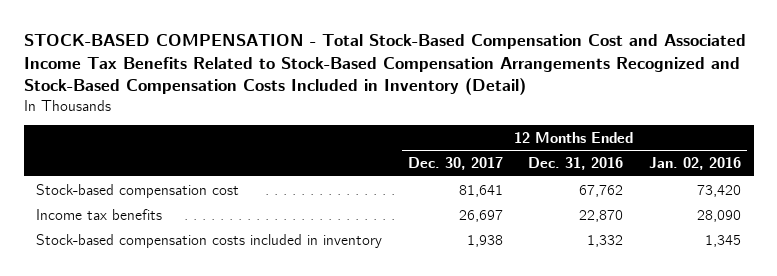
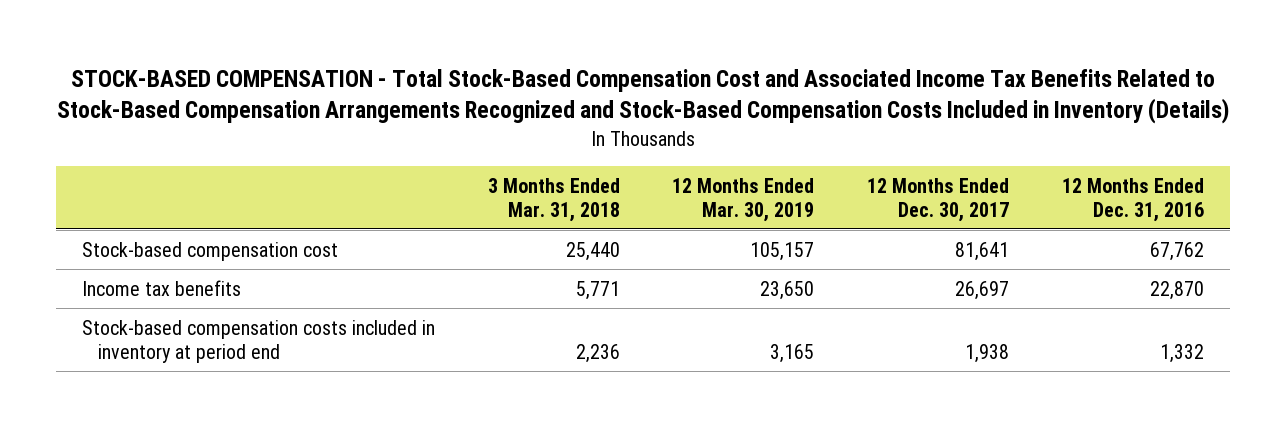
[23,34,746,96] STOCK-BASED COMPENSATION - Total Stock-Based Compensation Cost and Associated Income Tax Benefits Related to Stock-Based Compensation Arrangements Recognized and Stock-Based Compensation Costs Included in Inventory (Detail) -> [56,69,1229,125] STOCK-BASED COMPENSATION - Total Stock-Based Compensation Cost and Associated Income Tax Benefits Related to Stock-Based Compensation Arrangements Recognized and Stock-Based Compensation Costs Included in Inventory (Details)
[648,157,741,171] Jan. 02, 2016 -> none
none -> [487,177,620,222] 3 Months Ended Mar. 31, 2018
none -> [672,177,815,222] 12 Months Ended Mar. 30, 2019
[36,233,383,248] Stock-based compensation costs included in inventory -> [81,319,435,363] Stock-based compensation costs included in inventory at period end

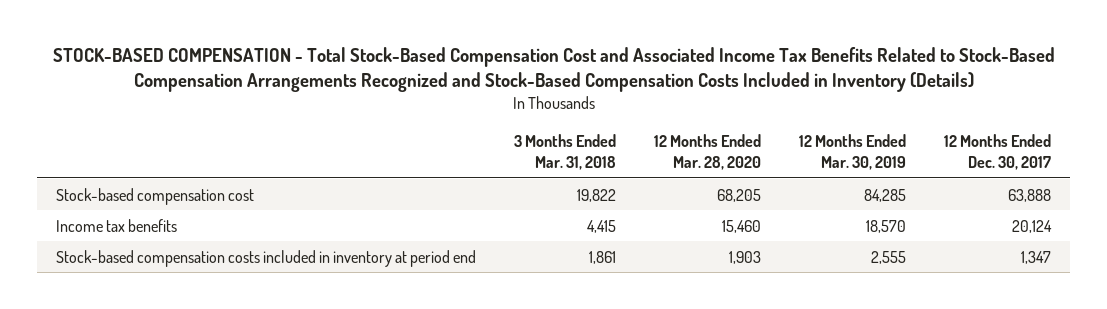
[1061,177,1204,222] 12 Months Ended Dec. 31, 2016 -> none
none -> [654,133,762,170] 12 Months Ended Mar. 28, 2020
[565,241,620,261] 25,440 -> [577,188,617,202] 19,822
[750,241,815,261] 105,157 -> [864,188,907,202] 84,285
[955,241,1010,261] 81,641 -> [1007,188,1051,202] 63,888
[575,280,620,300] 5,771 -> [587,219,617,233] 4,415
[760,280,815,300] 23,650 -> [866,219,907,233] 18,570
[955,280,1010,300] 26,697 -> [1011,219,1052,233] 20,124
[575,343,620,363] 2,236 -> [589,250,617,264] 1,861
[770,343,815,363] 3,165 -> [871,250,907,264] 2,555
[965,343,1010,363] 1,938 -> [1020,250,1051,264] 1,347

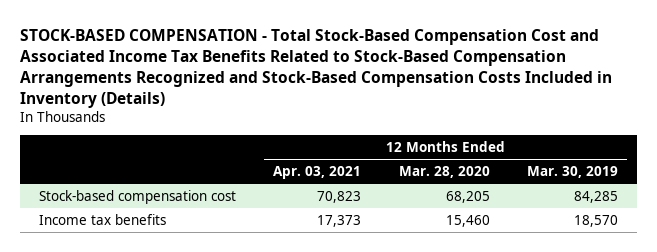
[514,133,617,170] 3 Months Ended Mar. 31, 2018 -> none
[943,133,1051,170] 12 Months Ended Dec. 30, 2017 -> none
none -> [273,166,362,180] Apr. 03, 2021
[56,249,477,267] Stock-based compensation costs included in inventory at period end -> none

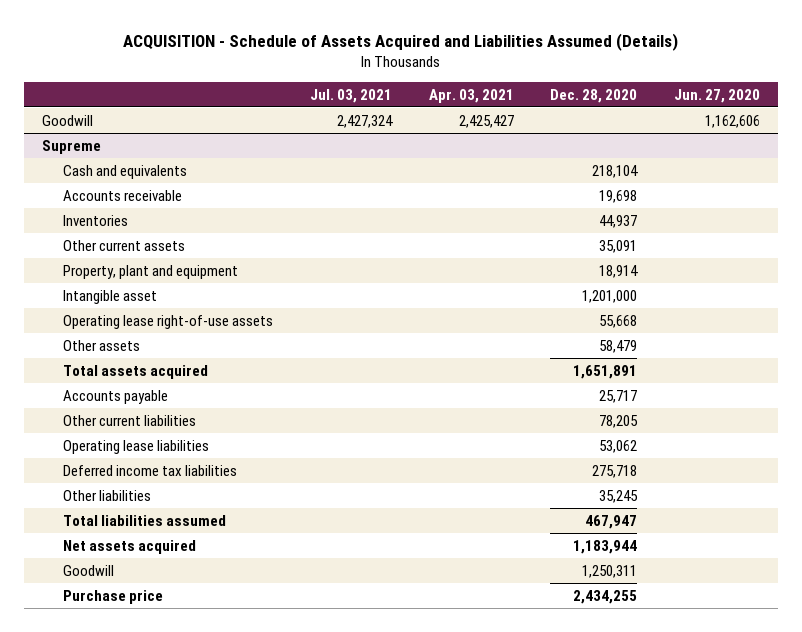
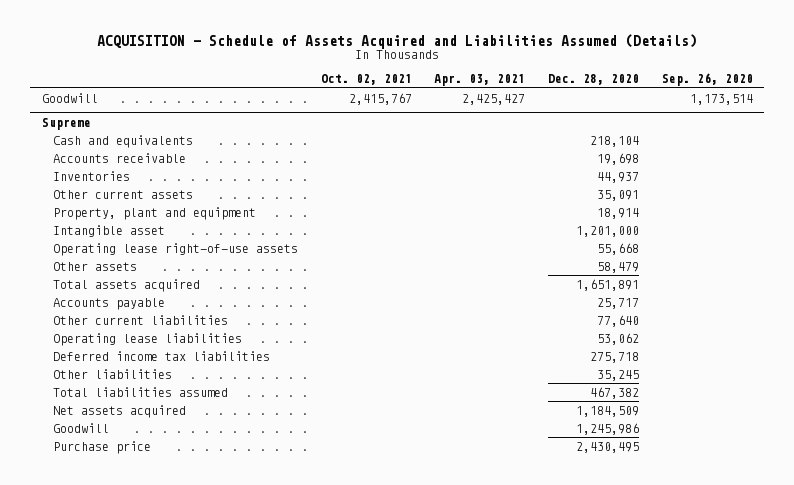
[310,88,393,103] Jul. 03, 2021 -> none
[673,88,760,103] Jun. 27, 2020 -> none
none -> [320,74,412,86] Oct. 02, 2021
none -> [661,73,753,87] Sep. 26, 2020
[599,414,639,428] 78,205 -> [597,314,640,327] 77,640
[585,514,638,529] 467,947 -> [590,386,640,399] 467,382
[573,539,638,554] 1,183,944 -> [576,405,640,417] 1,184,509
[582,564,638,578] 1,250,311 -> [576,422,640,435] 1,245,986
[573,589,638,604] 2,434,255 -> [576,441,640,453] 2,430,495

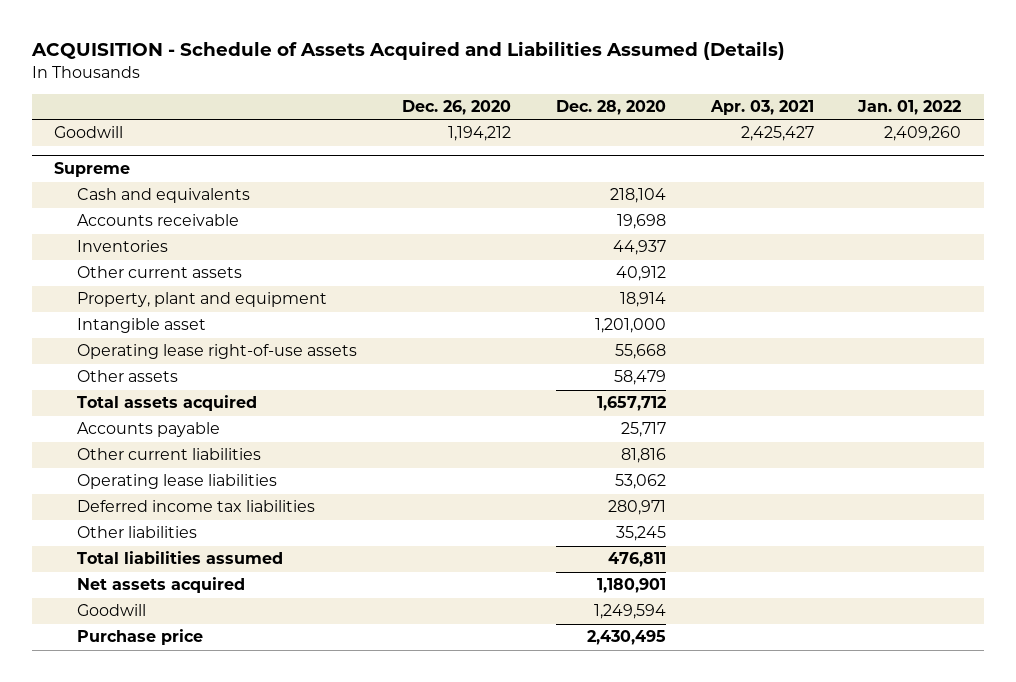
[320,74,412,86] Oct. 02, 2021 -> none
[661,73,753,87] Sep. 26, 2020 -> none
none -> [401,99,511,115] Dec. 26, 2020
none -> [857,99,962,115] Jan. 01, 2022
[597,189,640,201] 35,091 -> [615,266,666,282] 40,912
[576,278,640,291] 1,651,891 -> [596,396,666,412] 1,657,712
[597,314,640,327] 77,640 -> [620,448,666,464] 81,816
[590,351,640,363] 275,718 -> [607,500,666,516] 280,971
[590,386,640,399] 467,382 -> [607,552,666,568] 476,811
[576,405,640,417] 1,184,509 -> [596,578,666,594] 1,180,901
[576,422,640,435] 1,245,986 -> [593,604,666,620] 1,249,594

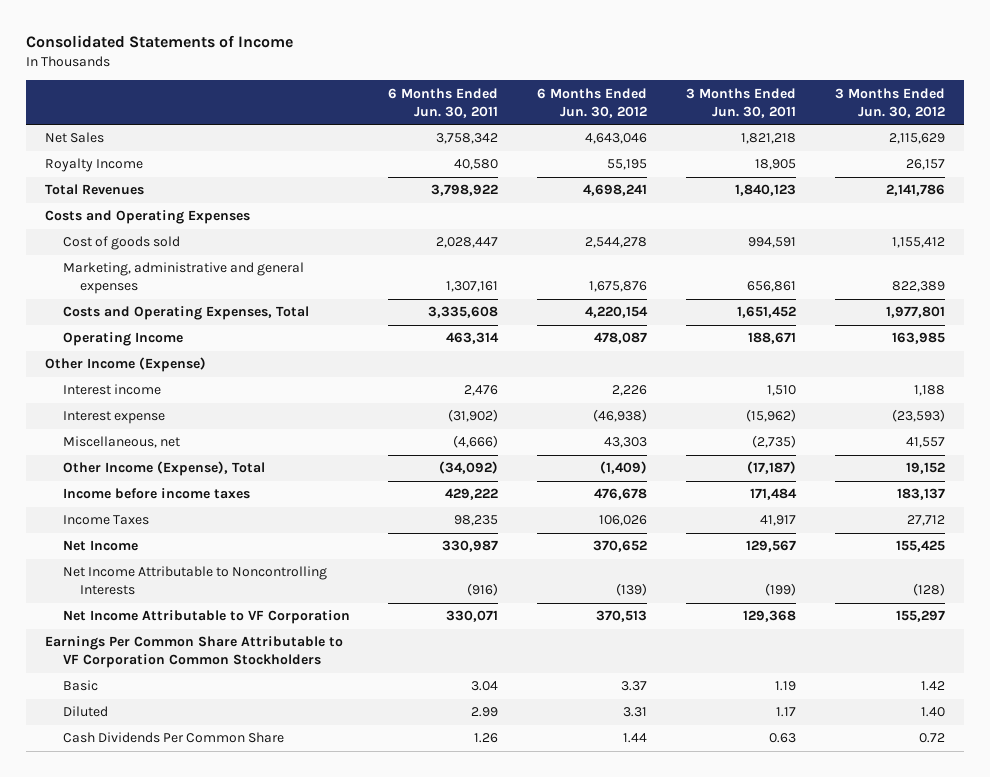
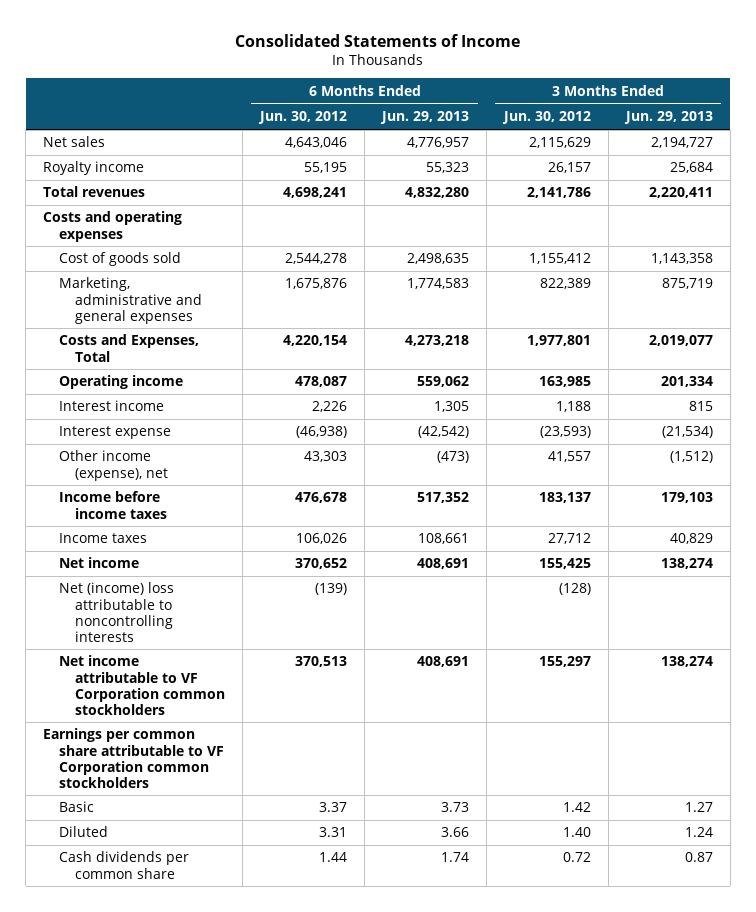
[388,87,499,118] 6 Months Ended Jun. 30, 2011 -> none
[686,87,797,118] 3 Months Ended Jun. 30, 2011 -> none
none -> [379,111,469,125] Jun. 29, 2013
none -> [623,111,713,125] Jun. 29, 2013
[45,132,105,144] Net Sales -> [42,136,105,148] Net sales
[45,158,144,173] Royalty Income -> [42,161,144,176] Royalty income
[45,184,145,196] Total Revenues -> [42,186,145,198] Total revenues
[45,210,251,225] Costs and Operating Expenses -> [42,211,182,242] Costs and operating expenses
[45,357,207,373] Other Income (Expense) -> none
[62,306,309,321] Costs and Operating Expenses, Total -> [59,334,200,362] Costs and Expenses, Total
[62,332,183,347] Operating Income -> [59,375,184,390] Operating income
[62,461,265,477] Other Income (Expense), Total -> none
[62,436,180,449] Miscellaneous, net -> [59,450,169,481] Other income (expense), net
[62,515,149,526] Income Taxes -> [59,533,148,544] Income taxes
[62,540,138,552] Net Income -> [59,557,140,569] Net income
[62,566,327,596] Net Income Attributable to Noncontrolling Interests -> [59,582,175,642] Net (income) loss attributable to noncontrolling interests
[62,610,350,625] Net Income Attributable to VF Corporation -> [59,655,226,715] Net income attributable to VF Corporation common stockholders
[45,636,344,669] Earnings Per Common Share Attributable to VF Corporation Common Stockholders -> [42,728,225,788] Earnings per common share attributable to VF Corporation common stockholders
[62,732,284,744] Cash Dividends Per Common Share -> [59,851,190,879] Cash dividends per common share

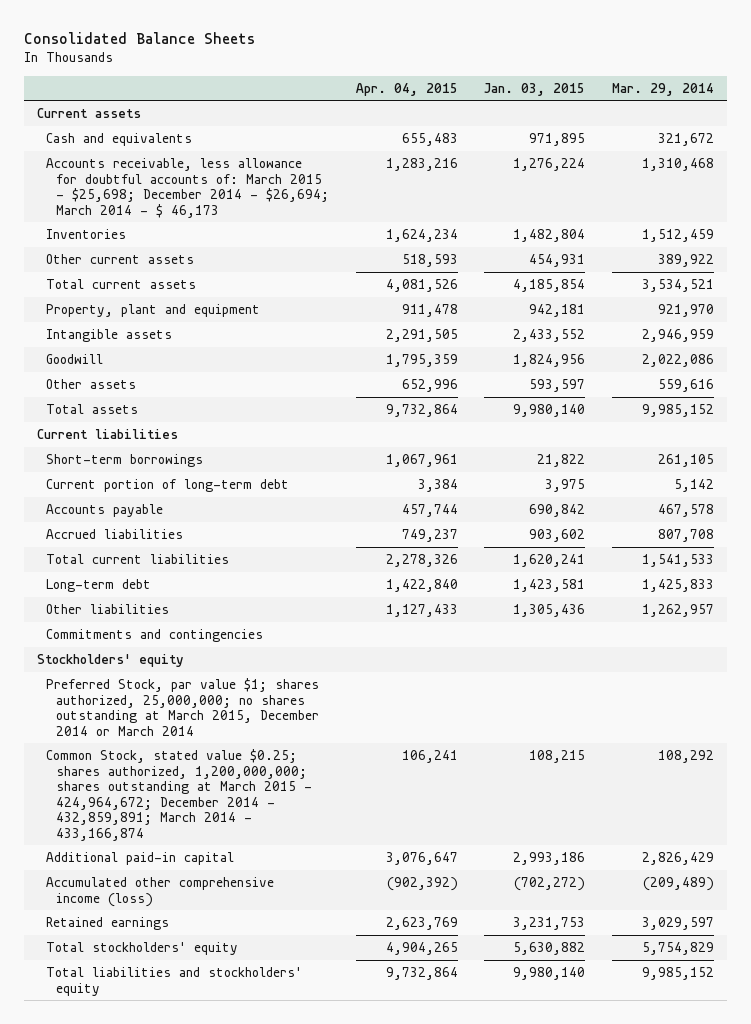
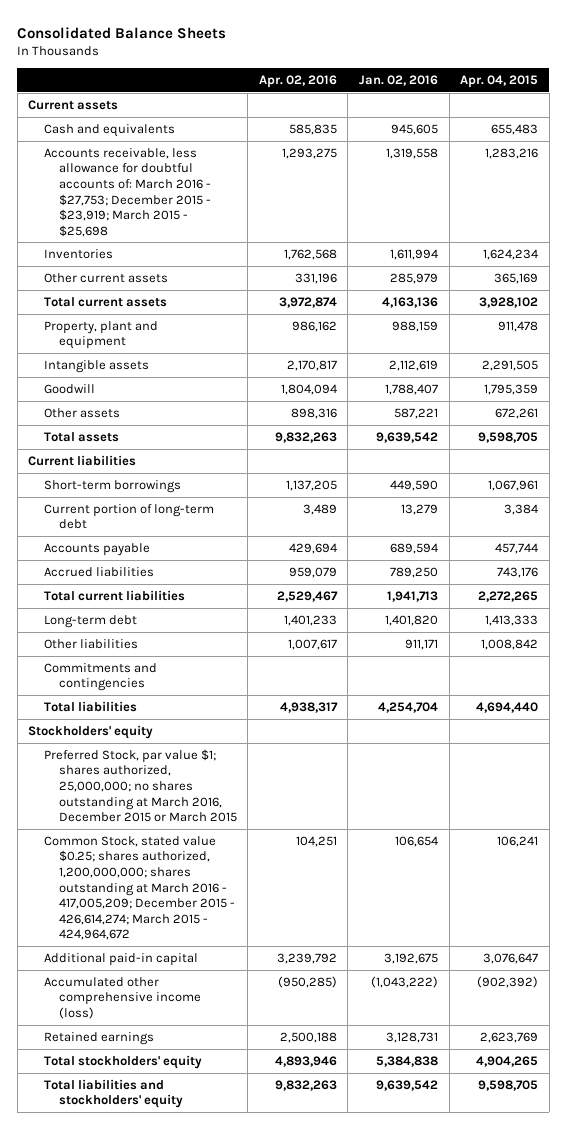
[484,82,586,96] Jan. 03, 2015 -> none
[612,82,715,96] Mar. 29, 2014 -> none
none -> [258,75,337,89] Apr. 02, 2016
none -> [358,75,438,87] Jan. 02, 2016
[46,157,329,218] Accounts receivable, less allowance for doubtful accounts of: March 2015 - $25,698; December 2014 - $26,694; March 2014 - $ 46,173 -> [43,147,211,237] Accounts receivable, less allowance for doubtful accounts of: March 2016 - $27,753; December 2015 - $23,919; March 2015 - $25,698
[401,253,458,267] 518,593 -> [494,272,539,284] 365,169
[385,278,458,292] 4,081,526 -> [479,296,539,308] 3,928,102
[401,378,458,392] 652,996 -> [495,407,539,419] 672,261
[385,403,458,417] 9,732,864 -> [478,431,539,443] 9,598,705
[401,528,458,542] 749,237 -> [497,566,539,578] 743,176
[385,553,458,567] 2,278,326 -> [478,590,539,602] 2,272,265
[385,578,458,592] 1,422,840 -> [485,614,539,626] 1,413,333
[385,603,458,617] 1,127,433 -> [481,638,539,650] 1,008,842
none -> [43,700,137,712] Total liabilities
[46,677,320,736] Preferred Stock, par value $1; shares authorized, 25,000,000; no shares outstanding at March 2015, December 2014 or March 2014 -> [43,748,237,823] Preferred Stock, par value $1; shares authorized, 25,000,000; no shares outstanding at March 2016, December 2015 or March 2015
[46,748,312,841] Common Stock, stated value $0.25; shares authorized, 1,200,000,000; shares outstanding at March 2015 - 424,964,672; December 2014 - 432,859,891; March 2014 - 433,166,874 -> [43,835,235,941] Common Stock, stated value $0.25; shares authorized, 1,200,000,000; shares outstanding at March 2016 - 417,005,209; December 2015 - 426,614,274; March 2015 - 424,964,672
[385,966,458,980] 9,732,864 -> [478,1079,539,1091] 9,598,705

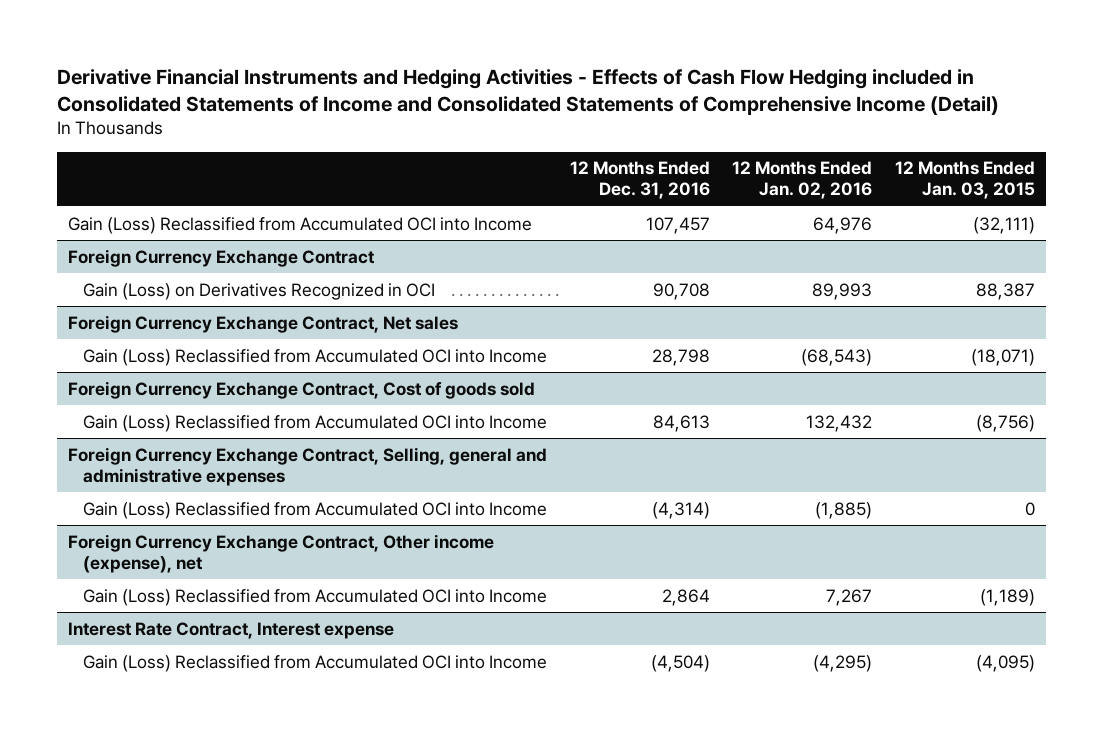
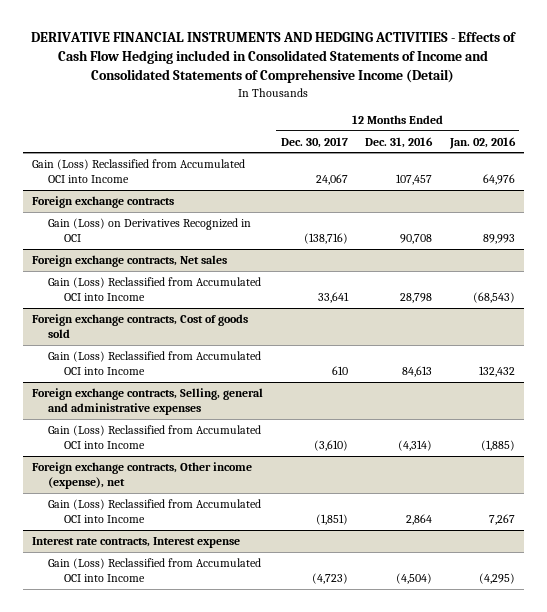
[56,68,999,115] Derivative Financial Instruments and Hedging Activities - Effects of Cash Flow Hedging included in Consolidated Statements of Income and Consolidated Statements of Comprehensive Income (Detail) -> [31,32,517,84] DERIVATIVE FINANCIAL INSTRUMENTS AND HEDGING ACTIVITIES - Effects of Cash Flow Hedging included in Consolidated Statements of Income and Consolidated Statements of Comprehensive Income (Detail)
[894,161,1035,200] 12 Months Ended Jan. 03, 2015 -> none
none -> [280,136,348,148] Dec. 30, 2017
[67,248,375,267] Foreign Currency Exchange Contract -> [32,196,175,209] Foreign exchange contracts
[67,314,458,333] Foreign Currency Exchange Contract, Net sales -> [32,255,228,268] Foreign exchange contracts, Net sales
[67,380,535,399] Foreign Currency Exchange Contract, Cost of goods sold -> [32,314,249,339] Foreign exchange contracts, Cost of goods sold
[67,446,547,486] Foreign Currency Exchange Contract, Selling, general and administrative expenses -> [32,388,264,416] Foreign exchange contracts, Selling, general and administrative expenses
[67,533,494,573] Foreign Currency Exchange Contract, Other income (expense), net -> [32,462,253,490] Foreign exchange contracts, Other income (expense), net
[67,621,394,639] Interest Rate Contract, Interest expense -> [32,537,241,549] Interest rate contracts, Interest expense

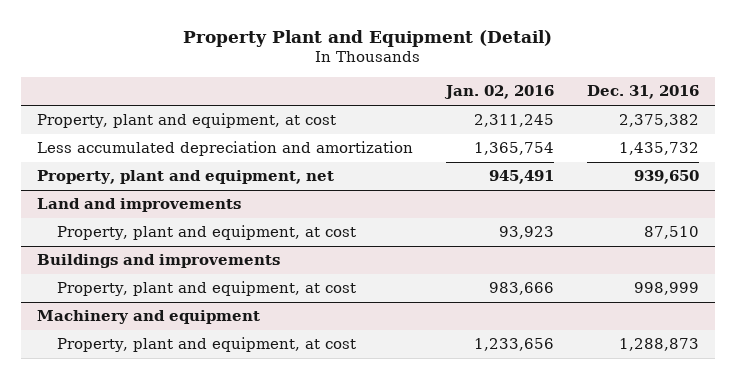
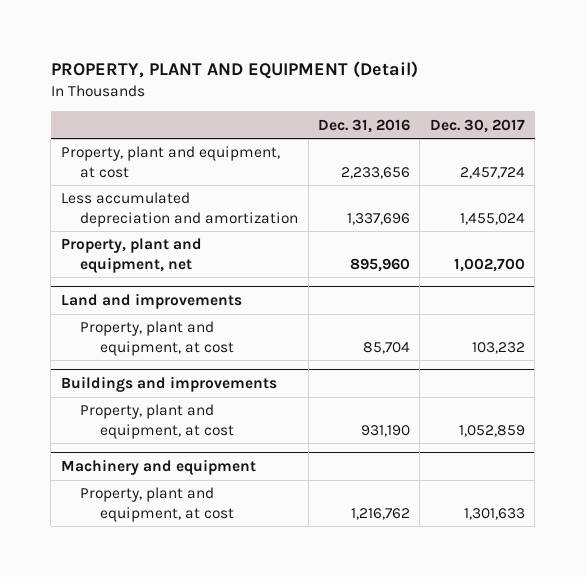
[182,30,552,48] Property Plant and Equipment (Detail) -> [50,60,418,79] PROPERTY, PLANT AND EQUIPMENT (Detail)
[443,85,554,100] Jan. 02, 2016 -> none
none -> [429,118,525,133] Dec. 30, 2017
[618,114,699,128] 2,375,382 -> [341,166,411,179] 2,233,656
[618,142,699,156] 1,435,732 -> [347,212,411,225] 1,337,696
[633,170,699,185] 939,650 -> [350,257,411,272] 895,960
[643,226,699,240] 87,510 -> [363,341,411,354] 85,704
[633,282,699,296] 998,999 -> [361,424,411,437] 931,190
[618,338,699,352] 1,288,873 -> [351,507,411,520] 1,216,762

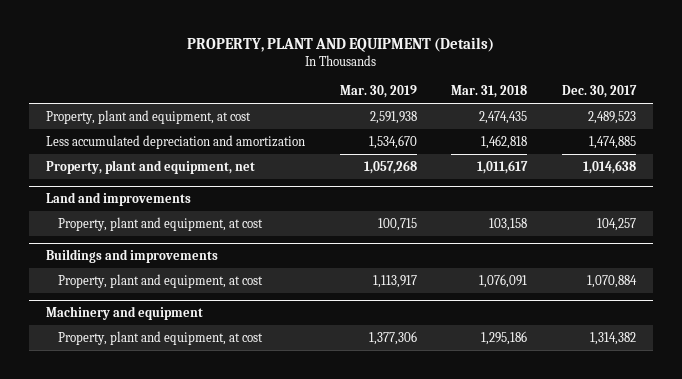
[50,60,418,79] PROPERTY, PLANT AND EQUIPMENT (Detail) -> [187,36,495,52] PROPERTY, PLANT AND EQUIPMENT (Details)
[318,118,411,133] Dec. 31, 2016 -> none
none -> [339,85,417,99] Mar. 30, 2019
none -> [451,85,528,99] Mar. 31, 2018
[459,166,525,179] 2,457,724 -> [587,110,636,124] 2,489,523
[459,212,525,225] 1,455,024 -> [588,135,636,149] 1,474,885
[453,257,525,272] 1,002,700 -> [582,159,636,174] 1,014,638
[471,341,525,354] 103,232 -> [596,217,636,231] 104,257
[458,424,525,437] 1,052,859 -> [586,274,637,288] 1,070,884
[463,507,525,520] 1,301,633 -> [589,331,636,345] 1,314,382

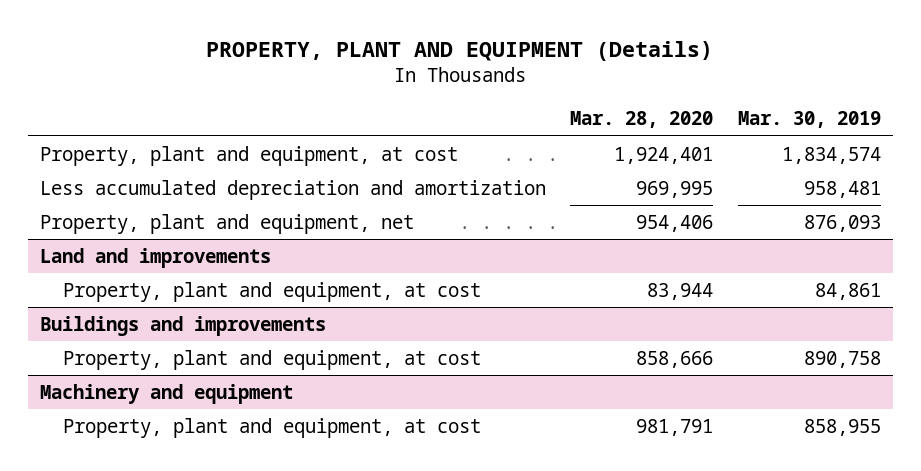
[451,85,528,99] Mar. 31, 2018 -> none
[561,85,637,99] Dec. 30, 2017 -> none
none -> [570,111,714,129] Mar. 28, 2020
[369,110,417,124] 2,591,938 -> [781,146,881,164] 1,834,574
[368,134,417,149] 1,534,670 -> [803,180,881,198] 958,481
[363,159,417,174] 1,057,268 -> [803,214,881,232] 876,093
[377,217,417,231] 100,715 -> [814,282,881,300] 84,861
[372,274,417,288] 1,113,917 -> [803,350,881,368] 890,758
[368,330,417,345] 1,377,306 -> [803,418,881,436] 858,955

